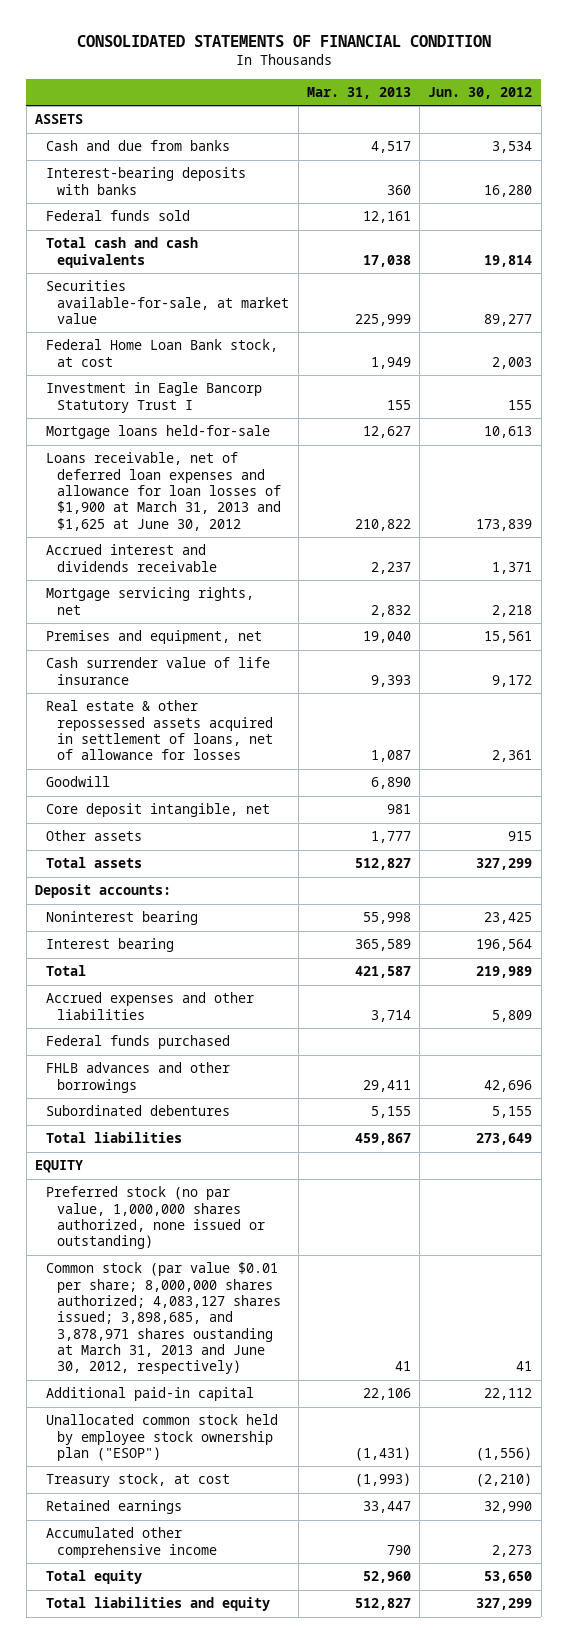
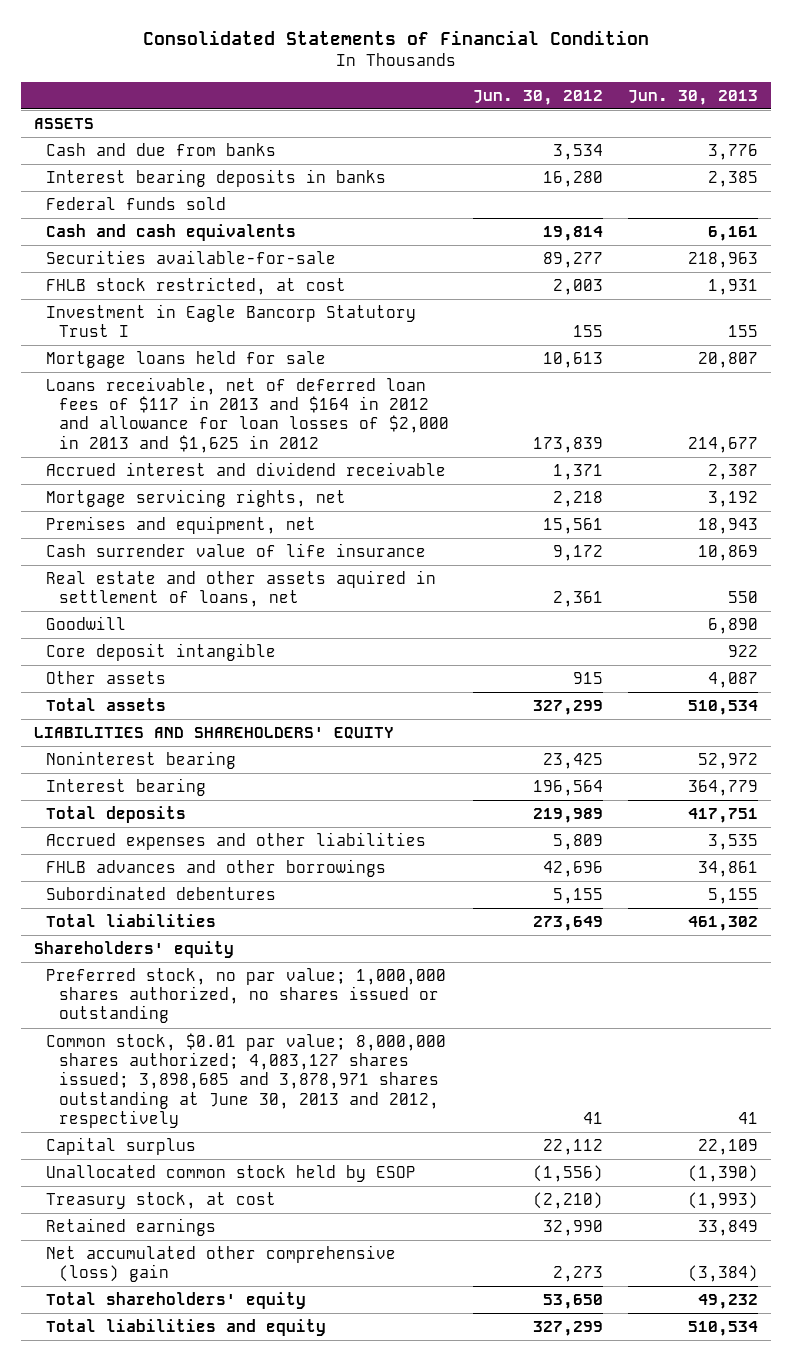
[76,35,491,48] CONSOLIDATED STATEMENTS OF FINANCIAL CONDITION -> [143,30,650,46] Consolidated Statements of Financial Condition
[306,86,411,99] Mar. 31, 2013 -> none
none -> [628,89,759,105] Jun. 30, 2013
[46,167,247,195] Interest-bearing deposits with banks -> [46,169,387,188] Interest bearing deposits in banks
[46,237,199,268] Total cash and cash equivalents -> [46,224,297,242] Cash and cash equivalents
[46,280,290,324] Securities available-for-sale, at market value -> [46,250,337,265] Securities available-for-sale
[46,339,279,367] Federal Home Loan Bank stock, at cost -> [46,277,347,296] FHLB stock restricted, at cost
[46,425,271,440] Mortgage loans held-for-sale -> [46,351,327,369] Mortgage loans held for sale
[46,452,282,531] Loans receivable, net of deferred loan expenses and allowance for loan losses of $1,900 at March 31, 2013 and $1,625 at June 30, 2012 -> [46,377,449,453] Loans receivable, net of deferred loan fees of $117 in 2013 and $164 in 2012 and allowance for loan losses of $2,000 in 2013 and $1,625 in 2012
[46,544,218,572] Accrued interest and dividends receivable -> [46,462,447,477] Accrued interest and dividend receivable
[46,700,274,761] Real estate & other repossessed assets acquired in settlement of loans, net of allowance for losses -> [46,570,437,608] Real estate and other assets aquired in settlement of loans, net
[46,803,271,818] Core deposit intangible, net -> [46,643,277,662] Core deposit intangible
[34,884,171,899] Deposit accounts: -> none
none -> [33,727,394,740] LIABILITIES AND SHAREHOLDERS' EQUITY
[46,965,87,977] Total -> [46,806,187,824] Total deposits
[46,1035,231,1050] Federal funds purchased -> none
[34,1160,83,1174] EQUITY -> [33,941,234,959] Shareholders' equity
[46,1186,266,1250] Preferred stock (no par value, 1,000,000 shares authorized, none issued or outstanding) -> [46,968,447,1024] Preferred stock, no par value; 1,000,000 shares authorized, no shares issued or outstanding
[46,1262,282,1375] Common stock (par value $0.01 per share; 8,000,000 shares authorized; 4,083,127 shares issued; 3,898,685, and 3,878,971 shares oustanding at March 31, 2013 and June 30, 2012, respectively) -> [46,1033,447,1128] Common stock, $0.01 par value; 8,000,000 shares authorized; 4,083,127 shares issued; 3,898,685 and 3,878,971 shares outstanding at June 30, 2013 and 2012, respectively
[46,1387,255,1402] Additional paid-in capital -> [46,1137,197,1156] Capital surplus
[46,1414,279,1461] Unallocated common stock held by employee stock ownership plan ("ESOP") -> [46,1165,417,1183] Unallocated common stock held by ESOP
[46,1527,218,1558] Accumulated other comprehensive income -> [46,1245,397,1283] Net accumulated other comprehensive (loss) gain
[46,1570,143,1585] Total equity -> [46,1292,307,1310] Total shareholders' equity

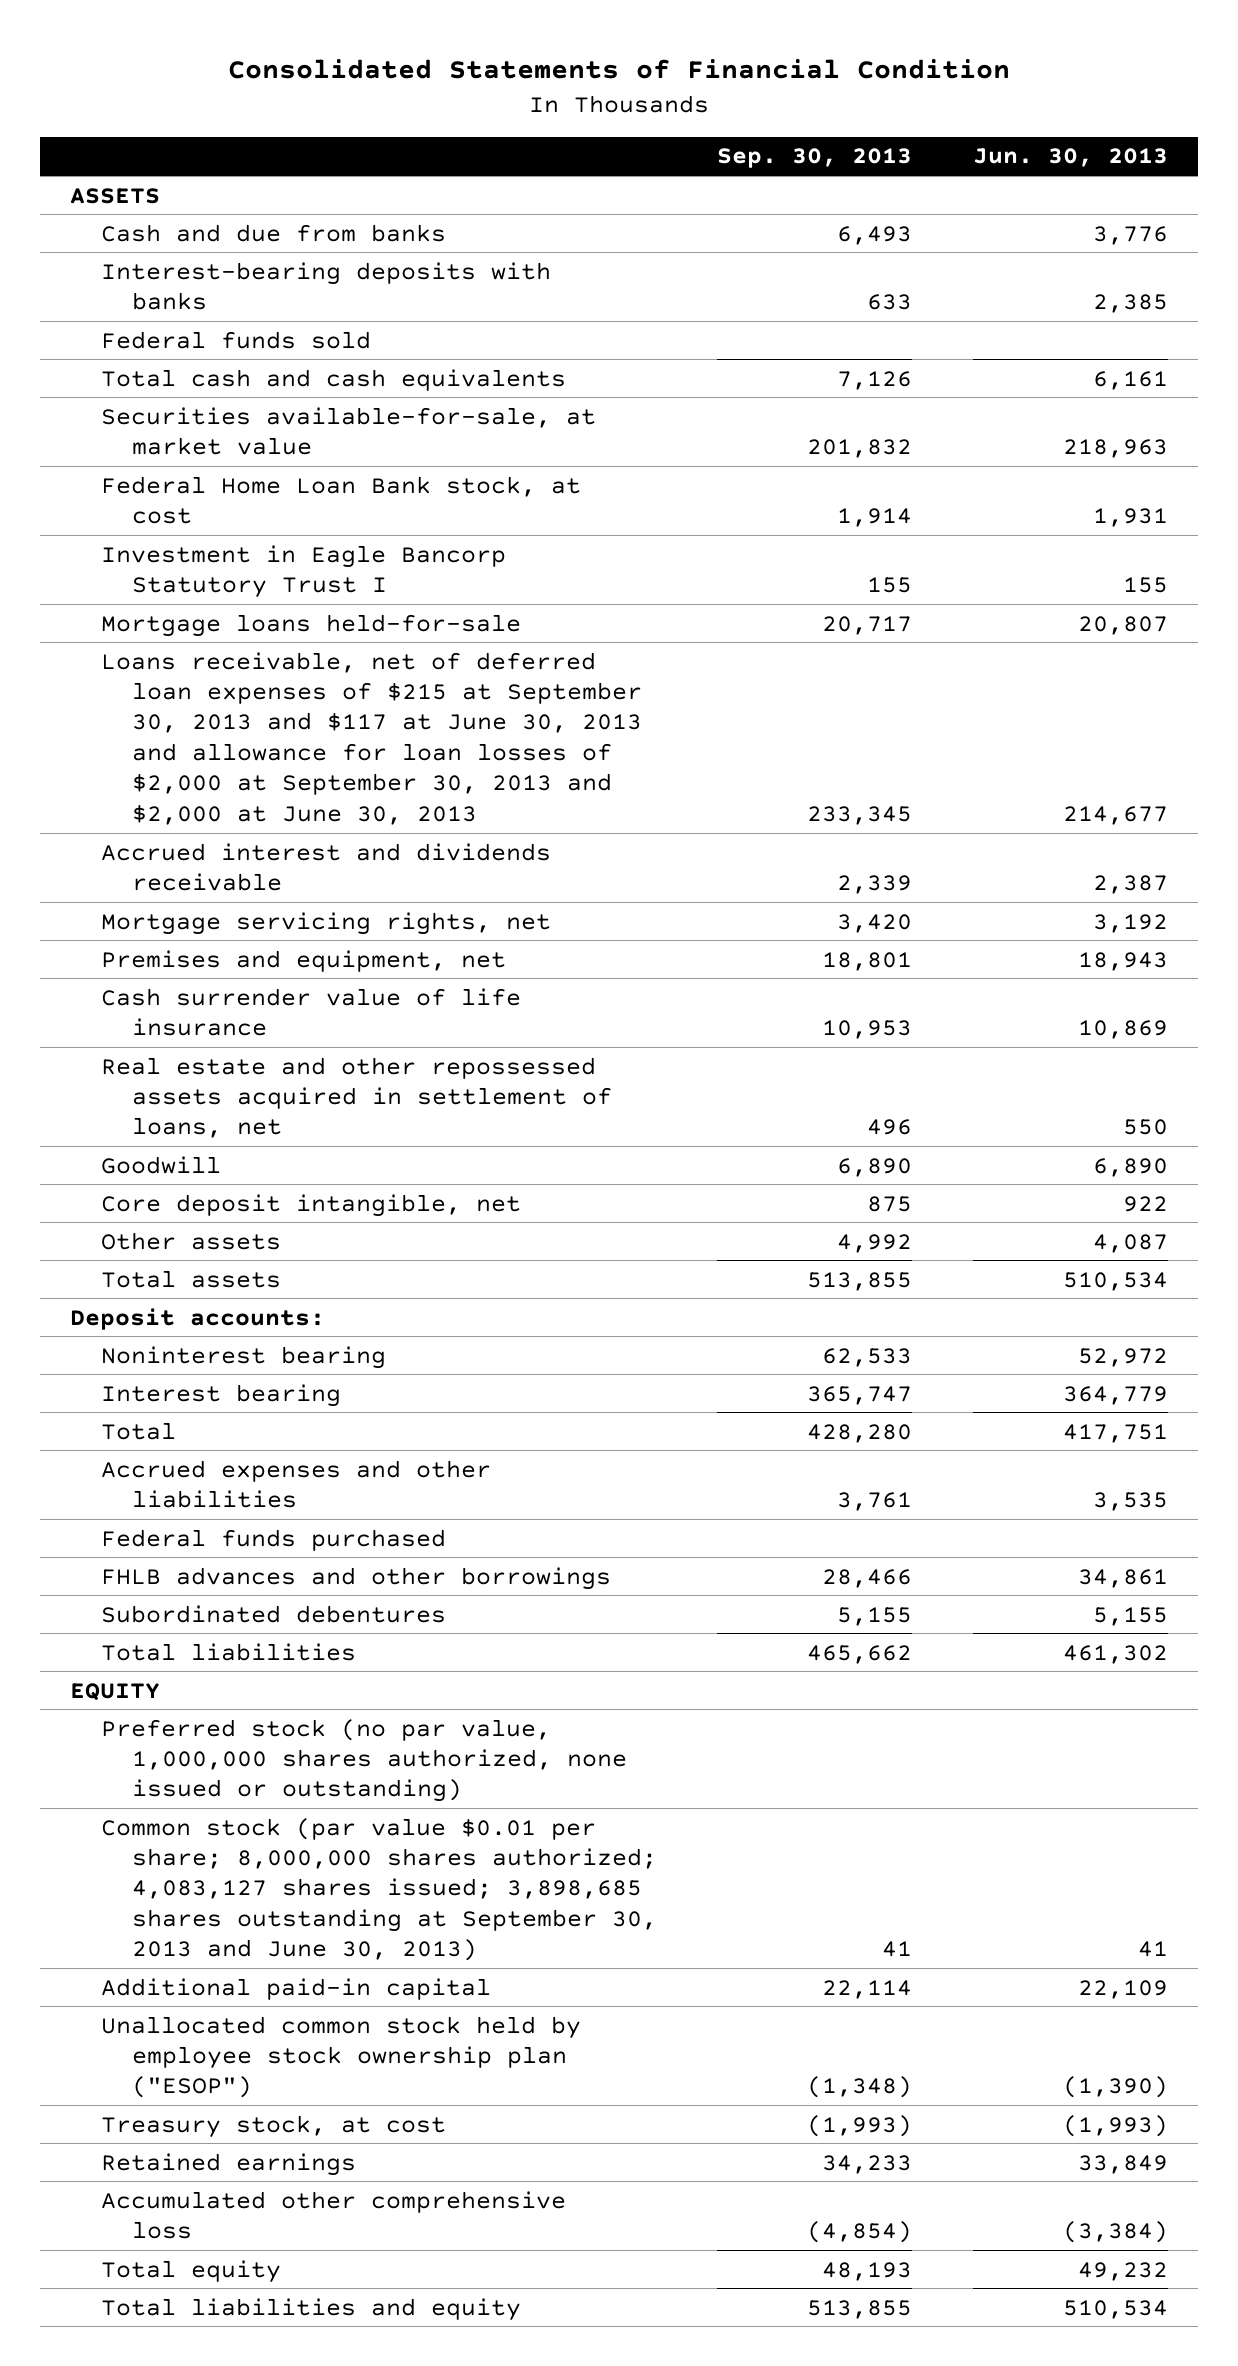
[473,89,604,105] Jun. 30, 2012 -> none
none -> [717,148,913,169] Sep. 30, 2013
[46,169,387,188] Interest bearing deposits in banks -> [100,261,551,310] Interest-bearing deposits with banks
[46,224,297,242] Cash and cash equivalents -> [100,368,566,391] Total cash and cash equivalents
[46,250,337,265] Securities available-for-sale -> [100,406,596,455] Securities available-for-sale, at market value
[46,277,347,296] FHLB stock restricted, at cost -> [100,475,581,524] Federal Home Loan Bank stock, at cost
[46,351,327,369] Mortgage loans held for sale -> [100,613,521,637] Mortgage loans held-for-sale
[46,377,449,453] Loans receivable, net of deferred loan fees of $117 in 2013 and $164 in 2012 and allowance for loan losses of $2,000 in 2013 and $1,625 in 2012 -> [100,651,642,825] Loans receivable, net of deferred loan expenses of $215 at September 30, 2013 and $117 at June 30, 2013 and allowance for loan losses of $2,000 at September 30, 2013 and $2,000 at June 30, 2013
[46,462,447,477] Accrued interest and dividend receivable -> [100,842,551,891] Accrued interest and dividends receivable
[46,570,437,608] Real estate and other assets aquired in settlement of loans, net -> [100,1056,612,1139] Real estate and other repossessed assets acquired in settlement of loans, net
[46,643,277,662] Core deposit intangible -> [100,1193,521,1217] Core deposit intangible, net
[33,727,394,740] LIABILITIES AND SHAREHOLDERS' EQUITY -> none
none -> [69,1307,325,1330] Deposit accounts:
[46,806,187,824] Total deposits -> [100,1421,176,1440] Total
none -> [100,1528,446,1551] Federal funds purchased
[33,941,234,959] Shareholders' equity -> [69,1682,160,1701] EQUITY
[46,968,447,1024] Preferred stock, no par value; 1,000,000 shares authorized, no shares issued or outstanding -> [100,1718,627,1803] Preferred stock (no par value, 1,000,000 shares authorized, none issued or outstanding)
[46,1033,447,1128] Common stock, $0.01 par value; 8,000,000 shares authorized; 4,083,127 shares issued; 3,898,685 and 3,878,971 shares outstanding at June 30, 2013 and 2012, respectively -> [100,1817,657,1962] Common stock (par value $0.01 per share; 8,000,000 shares authorized; 4,083,127 shares issued; 3,898,685 shares outstanding at September 30, 2013 and June 30, 2013)
[46,1137,197,1156] Capital surplus -> [100,1977,491,2000] Additional paid-in capital
[46,1165,417,1183] Unallocated common stock held by ESOP -> [100,2015,581,2099] Unallocated common stock held by employee stock ownership plan ("ESOP")
[46,1245,397,1283] Net accumulated other comprehensive (loss) gain -> [100,2190,566,2239] Accumulated other comprehensive loss
[46,1292,307,1310] Total shareholders' equity -> [100,2259,281,2283] Total equity

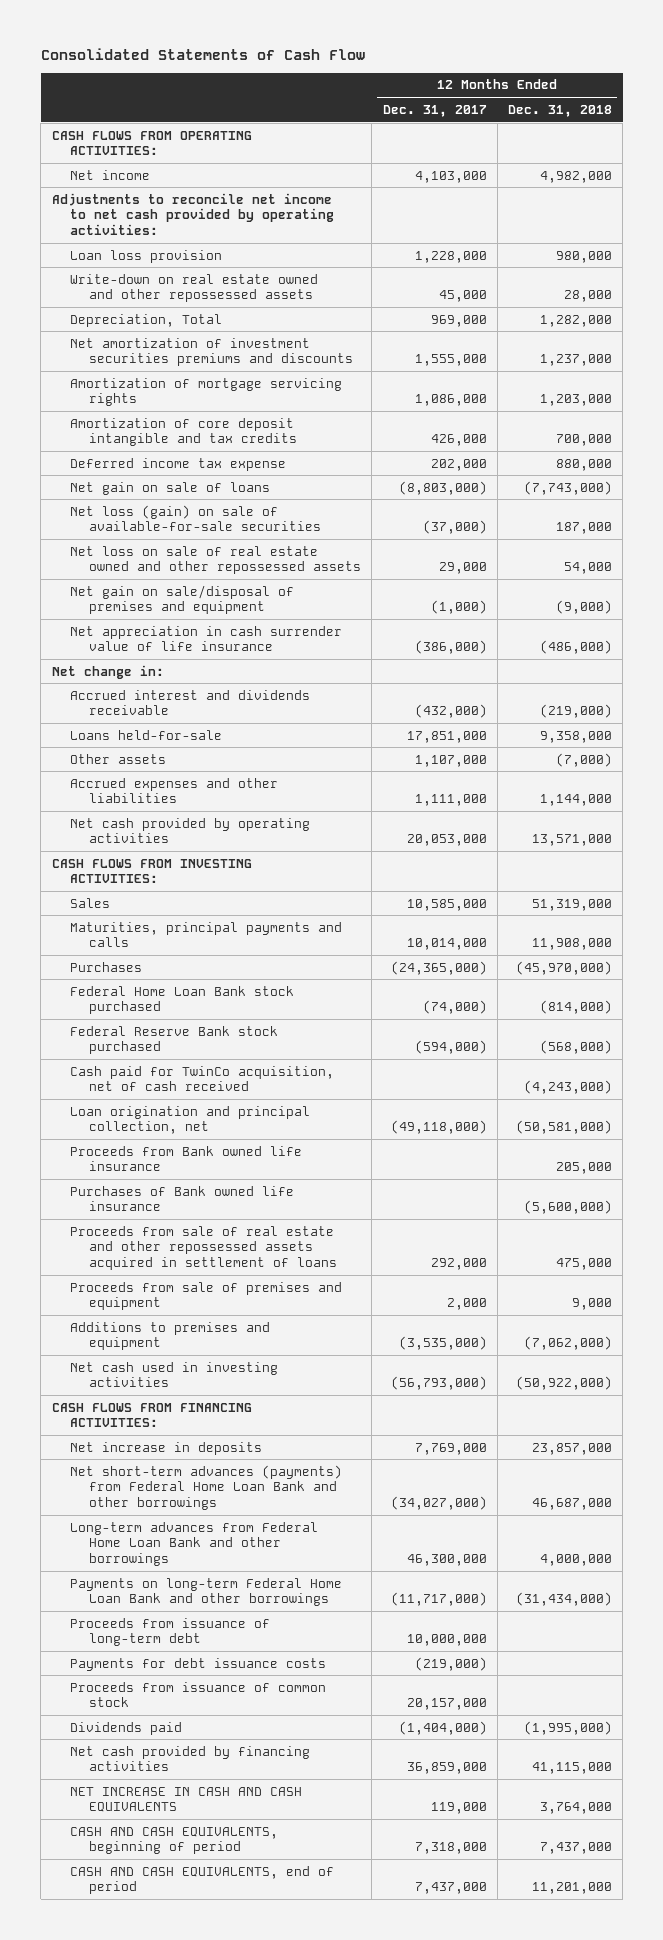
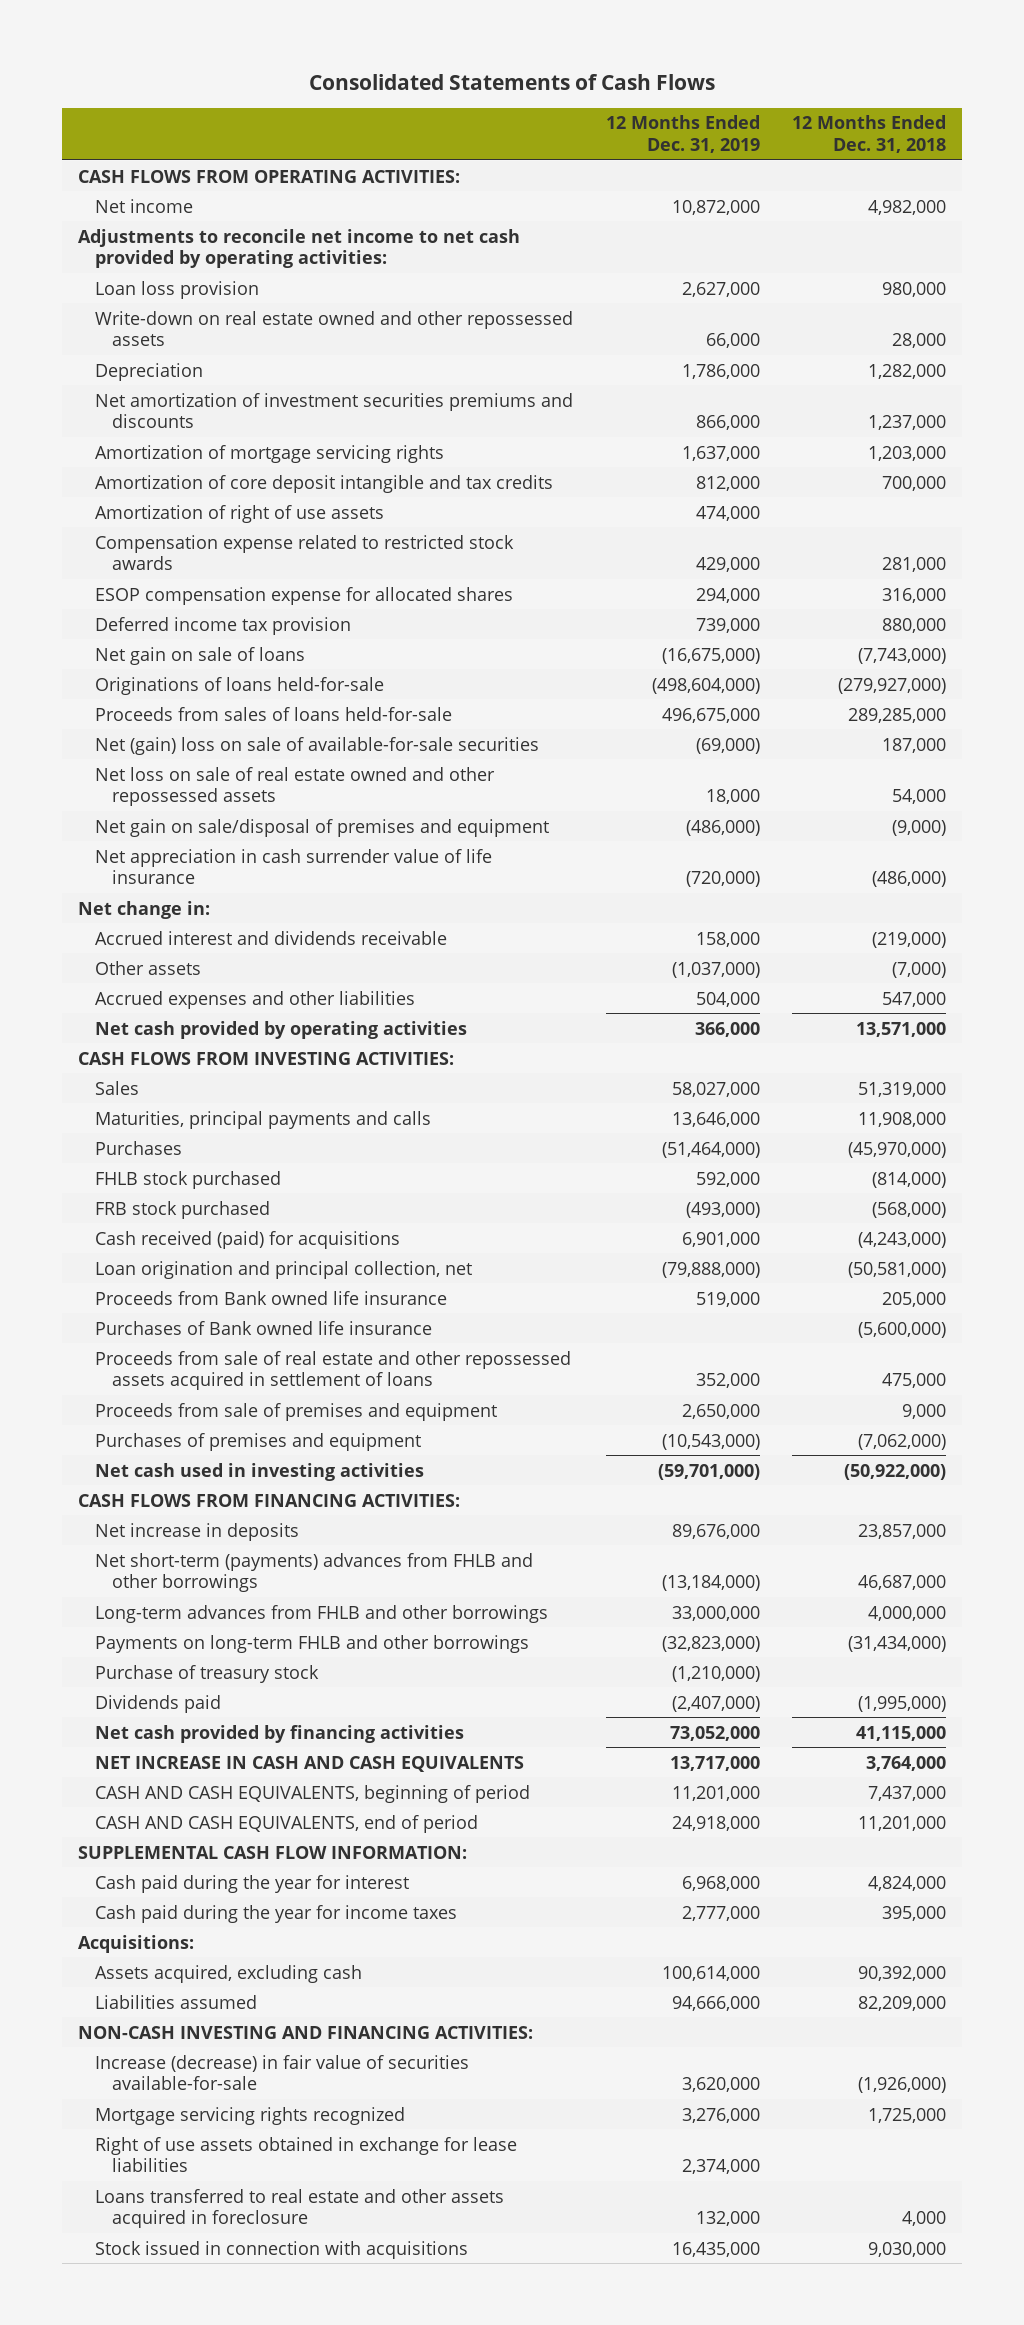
[40,48,365,61] Consolidated Statements of Cash Flow -> [309,73,716,90] Consolidated Statements of Cash Flows
[382,104,487,117] Dec. 31, 2017 -> none
none -> [605,115,760,153] 12 Months Ended Dec. 31, 2019
[70,313,223,327] Depreciation, Total -> [95,362,204,381] Depreciation
none -> [95,504,385,523] Amortization of right of use assets
none -> [95,534,515,571] Compensation expense related to restricted stock awards
none -> [95,586,514,605] ESOP compensation expense for allocated shares
[70,457,287,471] Deferred income tax expense -> [95,616,352,635] Deferred income tax provision
none -> [95,676,385,695] Originations of loans held-for-sale
none -> [95,706,453,721] Proceeds from sales of loans held-for-sale
[70,504,322,532] Net loss (gain) on sale of available-for-sale securities -> [95,736,540,755] Net (gain) loss on sale of available-for-sale securities
[70,729,223,740] Loans held-for-sale -> none
[539,794,612,807] 1,144,000 -> [881,991,946,1007] 547,000
[70,985,295,1015] Federal Home Loan Bank stock purchased -> [95,1170,282,1189] FHLB stock purchased
[70,1025,279,1055] Federal Reserve Bank stock purchased -> [95,1200,271,1219] FRB stock purchased
[70,1065,335,1092] Cash paid for TwinCo acquisition, net of cash received -> [95,1230,401,1249] Cash received (paid) for acquisitions
[70,1321,271,1351] Additions to premises and equipment -> [95,1432,422,1451] Purchases of premises and equipment
[70,1617,271,1647] Proceeds from issuance of long-term debt -> none
[70,1657,327,1671] Payments for debt issuance costs -> none
[70,1681,327,1708] Proceeds from issuance of common stock -> none
[70,1464,343,1510] Net short-term advances (payments) from Federal Home Loan Bank and other borrowings -> [95,1552,534,1593] Net short-term (payments) advances from FHLB and other borrowings
[70,1521,319,1566] Long-term advances from Federal Home Loan Bank and other borrowings -> [95,1604,549,1623] Long-term advances from FHLB and other borrowings
[70,1577,343,1607] Payments on long-term Federal Home Loan Bank and other borrowings -> [95,1634,530,1653] Payments on long-term FHLB and other borrowings
none -> [95,1664,320,1683] Purchase of treasury stock
none -> [78,1845,468,1859] SUPPLEMENTAL CASH FLOW INFORMATION:
none -> [95,1874,410,1893] Cash paid during the year for interest
none -> [95,1904,458,1923] Cash paid during the year for income taxes
none -> [78,1934,195,1953] Acquisitions:
none -> [95,1964,363,1983] Assets acquired, excluding cash
none -> [95,1994,258,2009] Liabilities assumed
none -> [78,2025,534,2039] NON-CASH INVESTING AND FINANCING ACTIVITIES:
none -> [95,2054,470,2091] Increase (decrease) in fair value of securities available-for-sale
none -> [95,2106,406,2125] Mortgage servicing rights recognized
none -> [95,2136,518,2173] Right of use assets obtained in exchange for lease liabilities
none -> [95,2188,505,2229] Loans transferred to real estate and other assets acquired in foreclosure
none -> [95,2240,469,2259] Stock issued in connection with acquisitions

